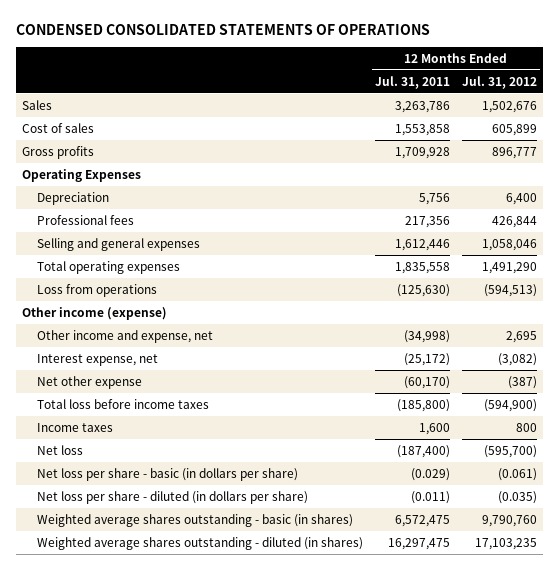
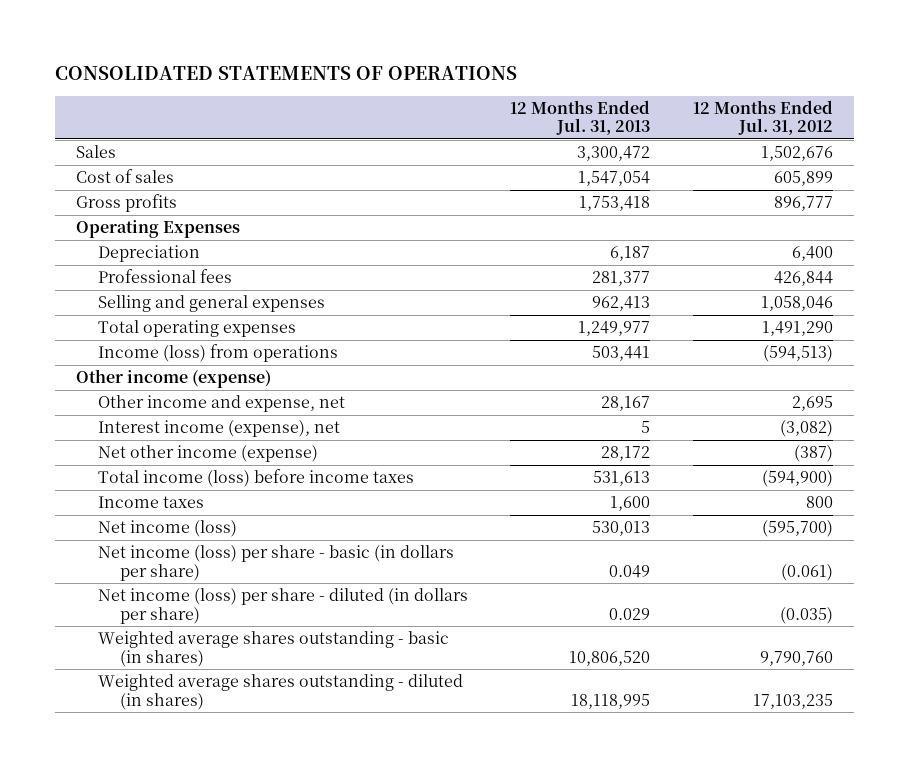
[16,23,431,35] CONDENSED CONSOLIDATED STATEMENTS OF OPERATIONS -> [54,65,517,80] CONSOLIDATED STATEMENTS OF OPERATIONS
[374,75,450,89] Jul. 31, 2011 -> none
none -> [510,99,651,136] 12 Months Ended Jul. 31, 2013
[36,283,157,297] Loss from operations -> [97,344,338,363] Income (loss) from operations
[36,353,158,366] Interest expense, net -> [97,420,340,438] Interest income (expense), net
[36,375,142,389] Net other expense -> [97,445,318,463] Net other income (expense)
[36,398,209,409] Total loss before income taxes -> [97,469,414,488] Total income (loss) before income taxes
[36,444,83,455] Net loss -> [97,520,237,538] Net income (loss)
[36,467,298,481] Net loss per share - basic (in dollars per share) -> [97,545,454,581] Net income (loss) per share - basic (in dollars per share)
[36,490,308,504] Net loss per share - diluted (in dollars per share) -> [97,588,468,624] Net income (loss) per share - diluted (in dollars per share)

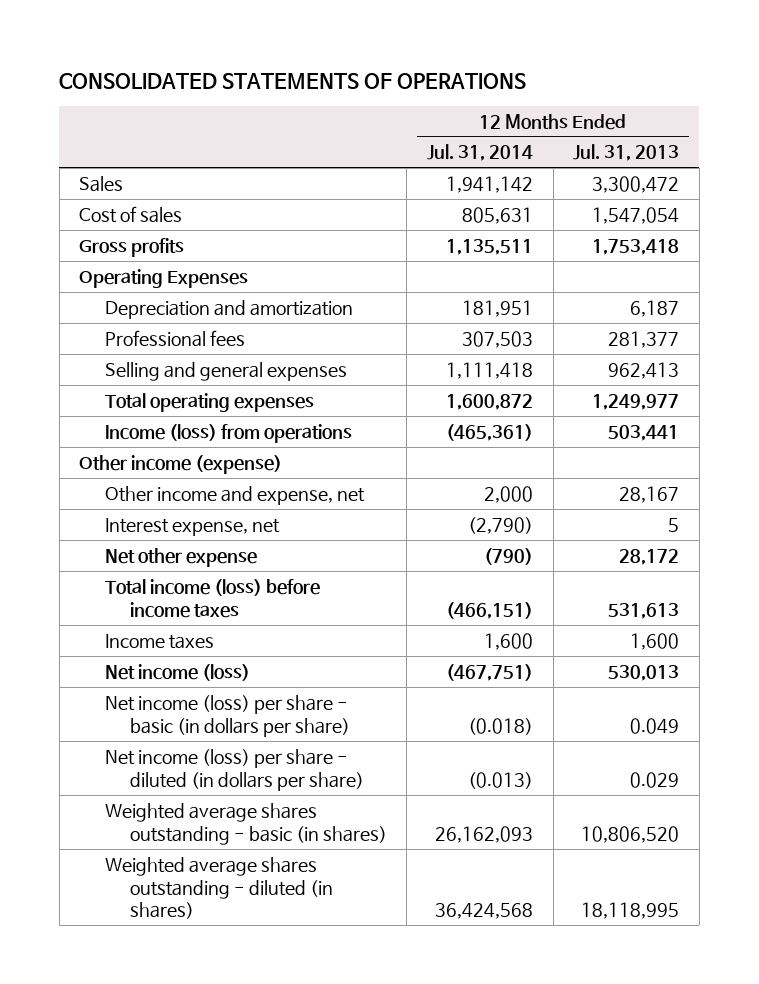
[693,99,834,136] 12 Months Ended Jul. 31, 2012 -> none
none -> [426,144,533,162] Jul. 31, 2014
[97,245,200,263] Depreciation -> [104,299,353,319] Depreciation and amortization
[97,420,340,438] Interest income (expense), net -> [104,517,280,536] Interest expense, net
[97,445,318,463] Net other income (expense) -> [104,547,257,567] Net other expense

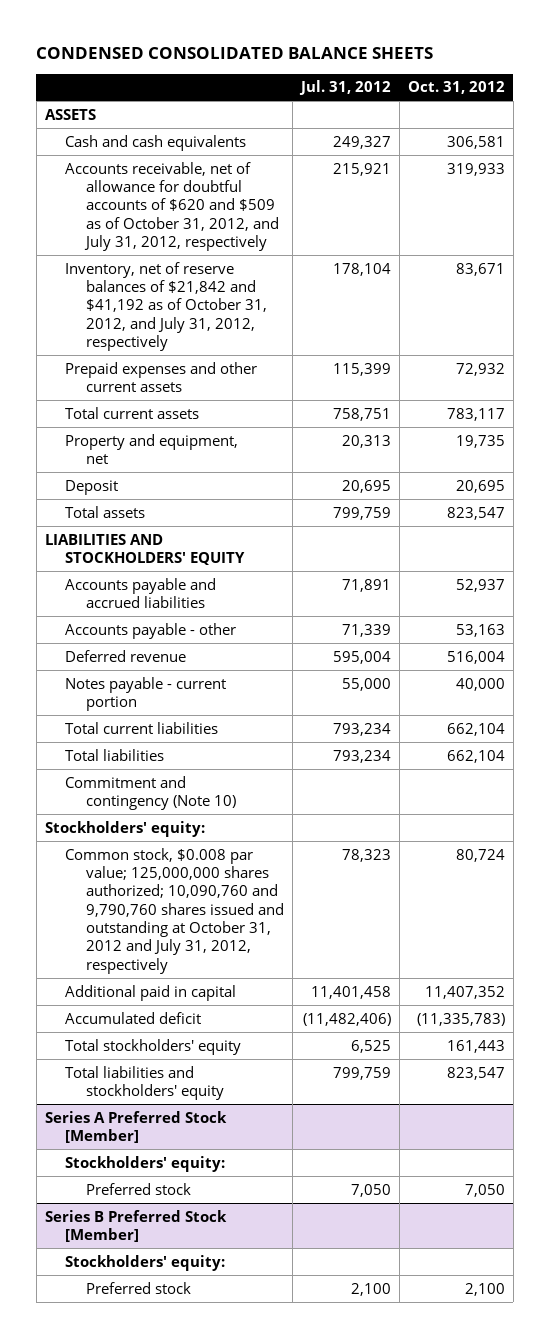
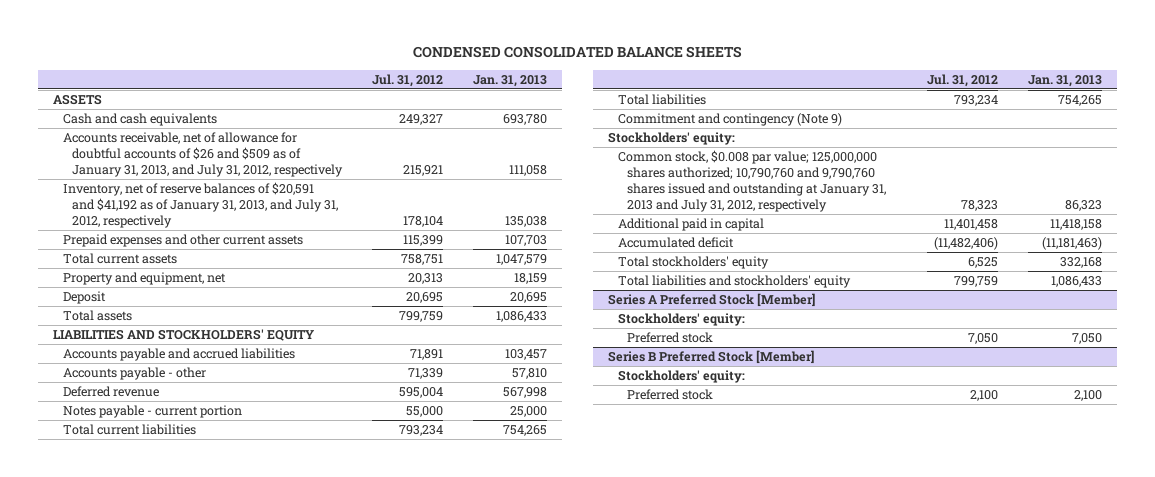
[407,81,505,95] Oct. 31, 2012 -> none
none -> [473,74,548,87] Jan. 31, 2013
[65,161,279,252] Accounts receivable, net of allowance for doubtful accounts of $620 and $509 as of October 31, 2012, and July 31, 2012, respectively -> [62,132,344,177] Accounts receivable, net of allowance for doubtful accounts of $26 and $509 as of January 31, 2013, and July 31, 2012, respectively
[65,261,267,352] Inventory, net of reserve balances of $21,842 and $41,192 as of October 31, 2012, and July 31, 2012, respectively -> [62,182,339,228] Inventory, net of reserve balances of $20,591 and $41,192 as of January 31, 2013, and July 31, 2012, respectively
[65,775,236,810] Commitment and contingency (Note 10) -> [617,113,842,127] Commitment and contingency (Note 9)
[65,847,284,974] Common stock, $0.008 par value; 125,000,000 shares authorized; 10,090,760 and 9,790,760 shares issued and outstanding at October 31, 2012 and July 31, 2012, respectively -> [617,150,887,212] Common stock, $0.008 par value; 125,000,000 shares authorized; 10,790,760 and 9,790,760 shares issued and outstanding at January 31, 2013 and July 31, 2012, respectively

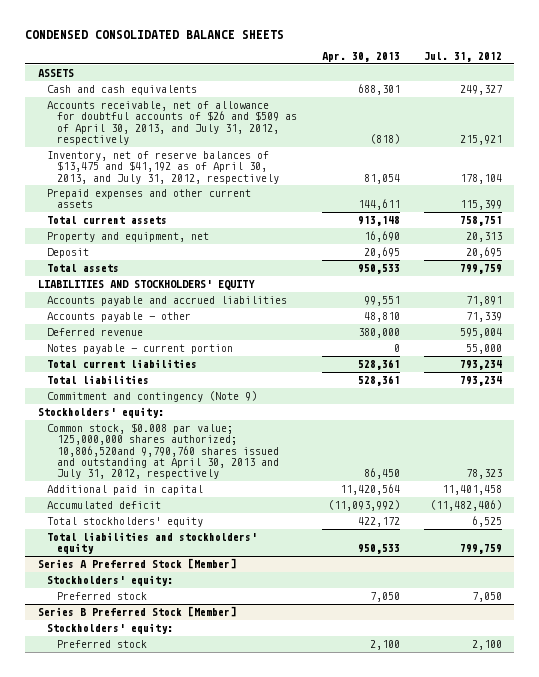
[473,74,548,87] Jan. 31, 2013 -> none
none -> [321,51,400,62] Apr. 30, 2013
[62,132,344,177] Accounts receivable, net of allowance for doubtful accounts of $26 and $509 as of January 31, 2013, and July 31, 2012, respectively -> [47,100,298,145] Accounts receivable, net of allowance for doubtful accounts of $26 and $509 as of April 30, 2013, and July 31, 2012, respectively
[62,182,339,228] Inventory, net of reserve balances of $20,591 and $41,192 as of January 31, 2013, and July 31, 2012, respectively -> [47,150,280,184] Inventory, net of reserve balances of $13,475 and $41,192 as of April 30, 2013, and July 31, 2012, respectively
[617,150,887,212] Common stock, $0.008 par value; 125,000,000 shares authorized; 10,790,760 and 9,790,760 shares issued and outstanding at January 31, 2013 and July 31, 2012, respectively -> [47,422,280,480] Common stock, $0.008 par value; 125,000,000 shares authorized; 10,806,520and 9,790,760 shares issued and outstanding at April 30, 2013 and July 31, 2012, respectively

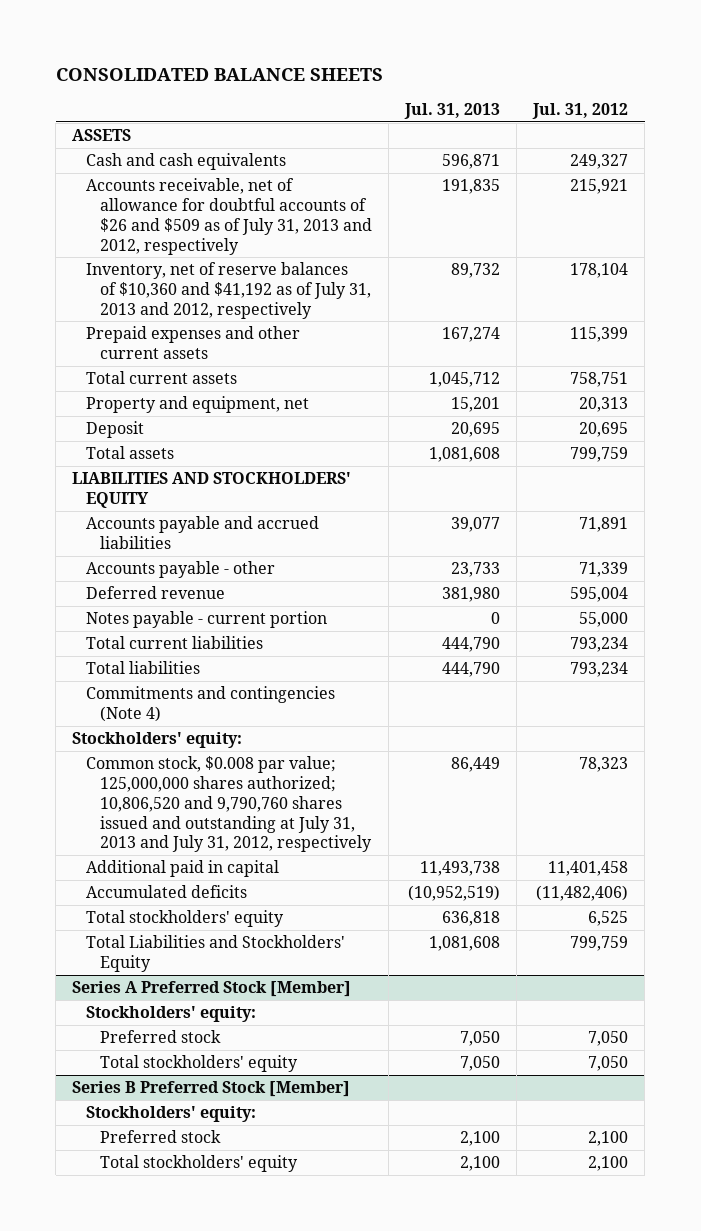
[25,30,285,40] CONDENSED CONSOLIDATED BALANCE SHEETS -> [55,67,383,81] CONSOLIDATED BALANCE SHEETS
[321,51,400,62] Apr. 30, 2013 -> none
none -> [404,103,501,120] Jul. 31, 2013
[47,100,298,145] Accounts receivable, net of allowance for doubtful accounts of $26 and $509 as of April 30, 2013, and July 31, 2012, respectively -> [86,178,373,255] Accounts receivable, net of allowance for doubtful accounts of $26 and $509 as of July 31, 2013 and 2012, respectively
[47,150,280,184] Inventory, net of reserve balances of $13,475 and $41,192 as of April 30, 2013, and July 31, 2012, respectively -> [86,262,372,319] Inventory, net of reserve balances of $10,360 and $41,192 as of July 31, 2013 and 2012, respectively
[47,390,258,402] Commitment and contingency (Note 9) -> [86,686,336,722] Commitments and contingencies (Note 4)
[47,422,280,480] Common stock, $0.008 par value; 125,000,000 shares authorized; 10,806,520and 9,790,760 shares issued and outstanding at April 30, 2013 and July 31, 2012, respectively -> [86,756,373,853] Common stock, $0.008 par value; 125,000,000 shares authorized; 10,806,520 and 9,790,760 shares issued and outstanding at July 31, 2013 and July 31, 2012, respectively
[47,500,162,509] Accumulated deficit -> [86,885,248,899] Accumulated deficits
[47,531,258,555] Total liabilities and stockholders' equity -> [86,935,346,972] Total Liabilities and Stockholders' Equity
none -> [100,1055,299,1073] Total stockholders' equity
none -> [100,1155,299,1173] Total stockholders' equity

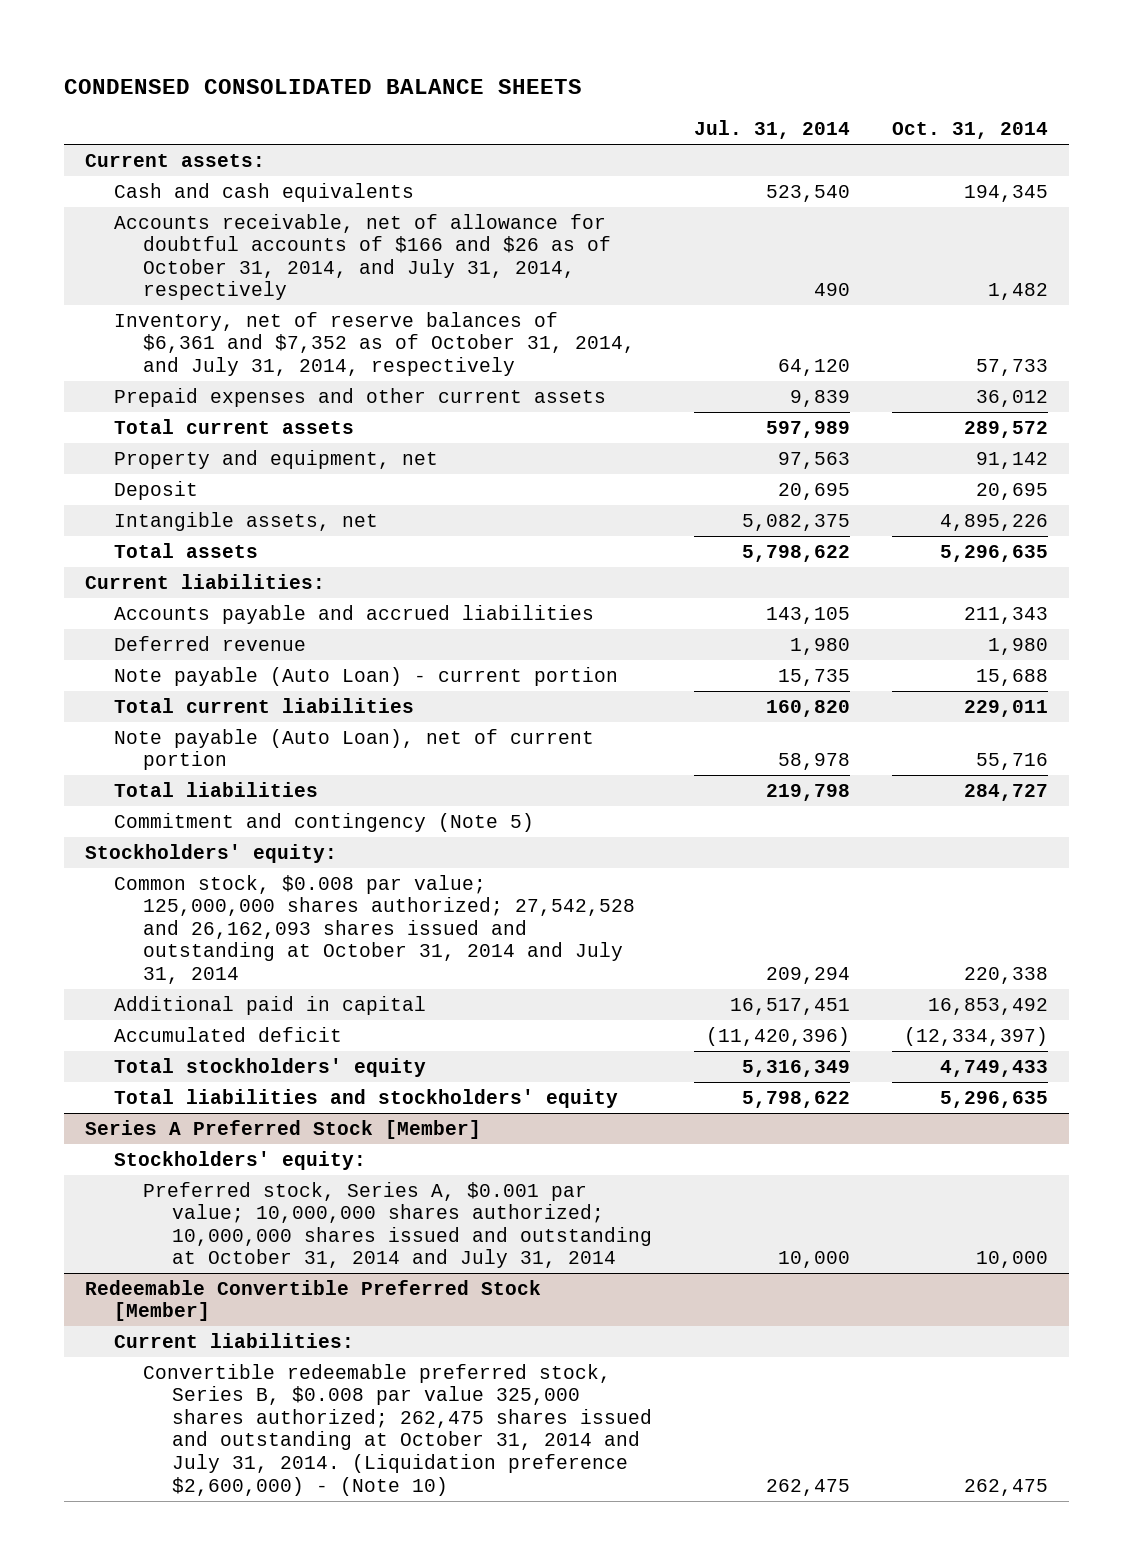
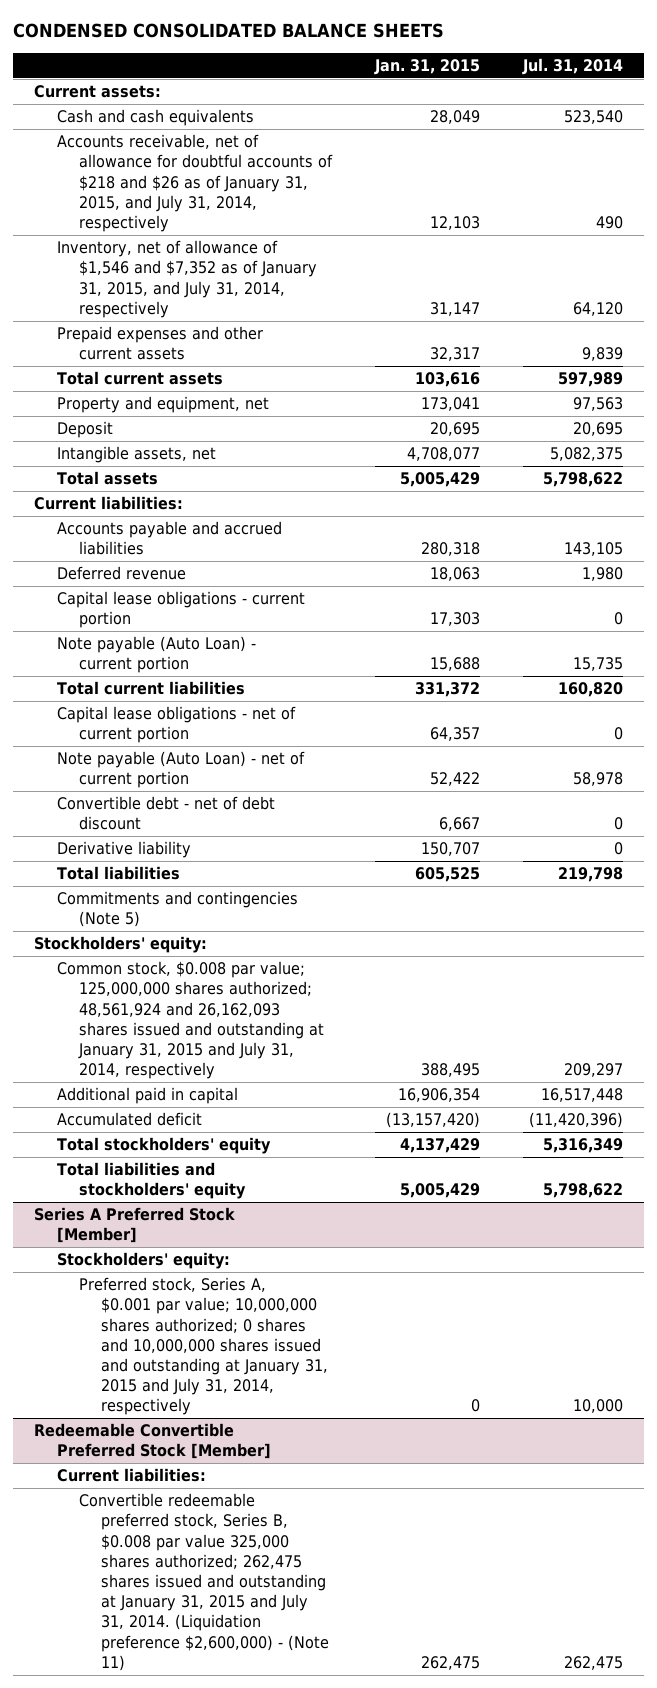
[892,122,1049,140] Oct. 31, 2014 -> none
none -> [373,59,480,76] Jan. 31, 2015
[114,213,612,301] Accounts receivable, net of allowance for doubtful accounts of $166 and $26 as of October 31, 2014, and July 31, 2014, respectively -> [56,134,333,233] Accounts receivable, net of allowance for doubtful accounts of $218 and $26 as of January 31, 2015, and July 31, 2014, respectively
[114,311,636,376] Inventory, net of reserve balances of $6,361 and $7,352 as of October 31, 2014, and July 31, 2014, respectively -> [56,240,317,318] Inventory, net of allowance of $1,546 and $7,352 as of January 31, 2015, and July 31, 2014, respectively
none -> [56,591,305,629] Capital lease obligations - current portion
none -> [56,706,296,744] Capital lease obligations - net of current portion
[114,728,595,771] Note payable (Auto Loan), net of current portion -> [56,751,305,789] Note payable (Auto Loan) - net of current portion
none -> [56,796,275,831] Convertible debt - net of debt discount
none -> [56,841,191,859] Derivative liability
[114,812,535,832] Commitment and contingency (Note 5) -> [56,891,298,928] Commitments and contingencies (Note 5)
[114,874,636,985] Common stock, $0.008 par value; 125,000,000 shares authorized; 27,542,528 and 26,162,093 shares issued and outstanding at October 31, 2014 and July 31, 2014 -> [56,961,324,1080] Common stock, $0.008 par value; 125,000,000 shares authorized; 48,561,924 and 26,162,093 shares issued and outstanding at January 31, 2015 and July 31, 2014, respectively
[766,967,851,985] 209,294 -> [563,1063,623,1078] 209,297
[730,997,851,1015] 16,517,451 -> [540,1088,623,1103] 16,517,448
[143,1181,653,1269] Preferred stock, Series A, $0.001 par value; 10,000,000 shares authorized; 10,000,000 shares issued and outstanding at October 31, 2014 and July 31, 2014 -> [78,1277,329,1416] Preferred stock, Series A, $0.001 par value; 10,000,000 shares authorized; 0 shares and 10,000,000 shares issued and outstanding at January 31, 2015 and July 31, 2014, respectively
[143,1363,653,1496] Convertible redeemable preferred stock, Series B, $0.008 par value 325,000 shares authorized; 262,475 shares issued and outstanding at October 31, 2014 and July 31, 2014. (Liquidation preference $2,600,000) - (Note 10) -> [78,1493,330,1671] Convertible redeemable preferred stock, Series B, $0.008 par value 325,000 shares authorized; 262,475 shares issued and outstanding at January 31, 2015 and July 31, 2014. (Liquidation preference $2,600,000) - (Note 11)

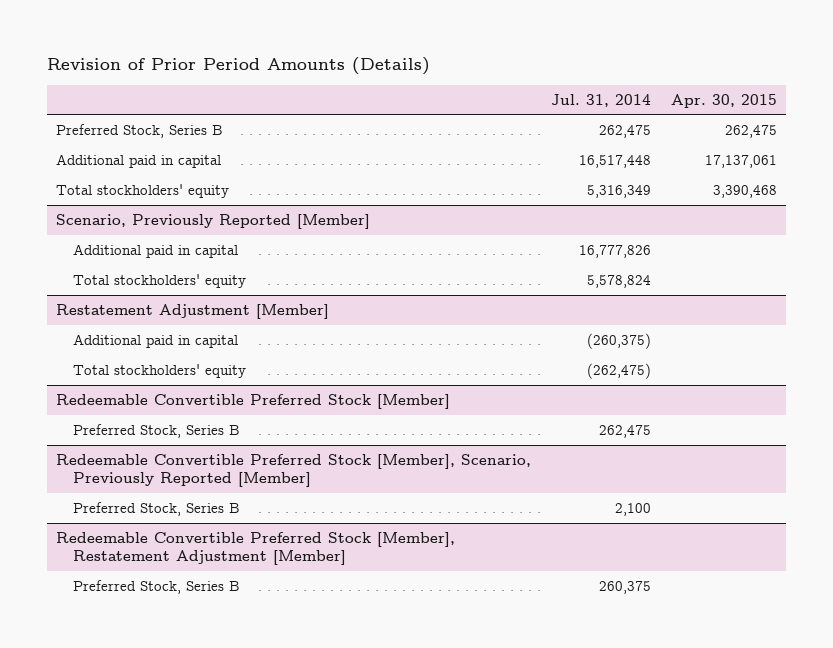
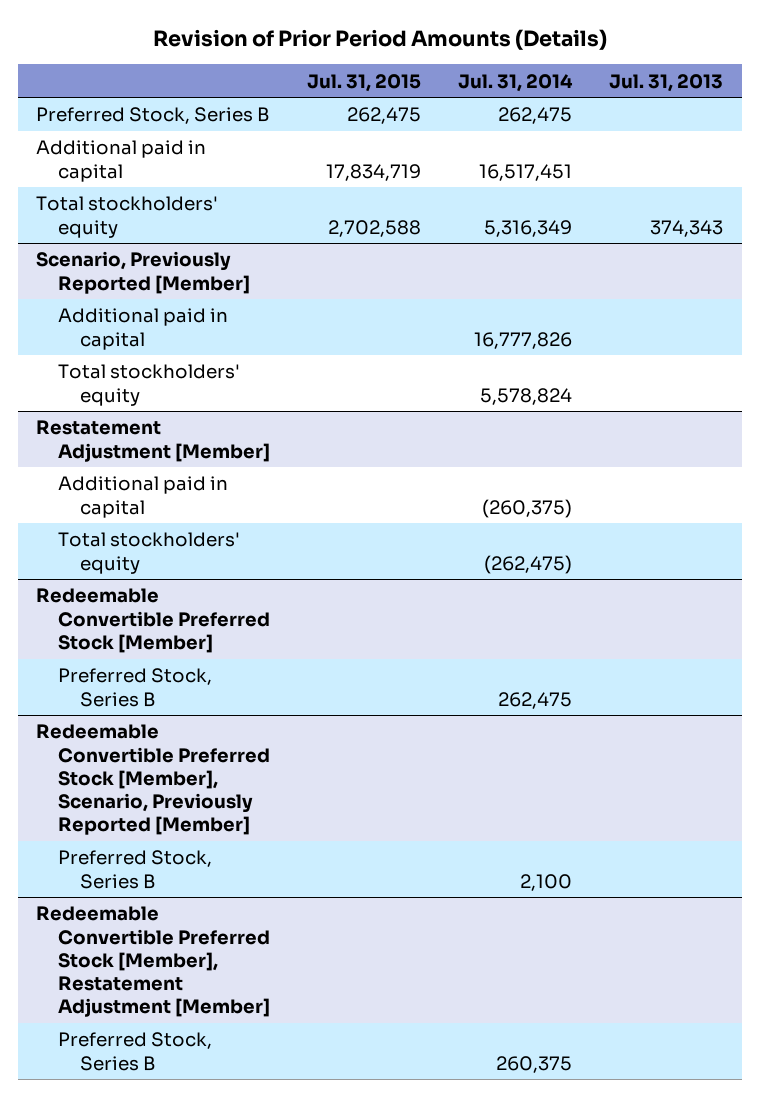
[670,93,777,108] Apr. 30, 2015 -> none
none -> [307,73,422,92] Jul. 31, 2015
none -> [609,73,724,92] Jul. 31, 2013
[578,155,651,169] 16,517,448 -> [479,163,573,181] 16,517,451

